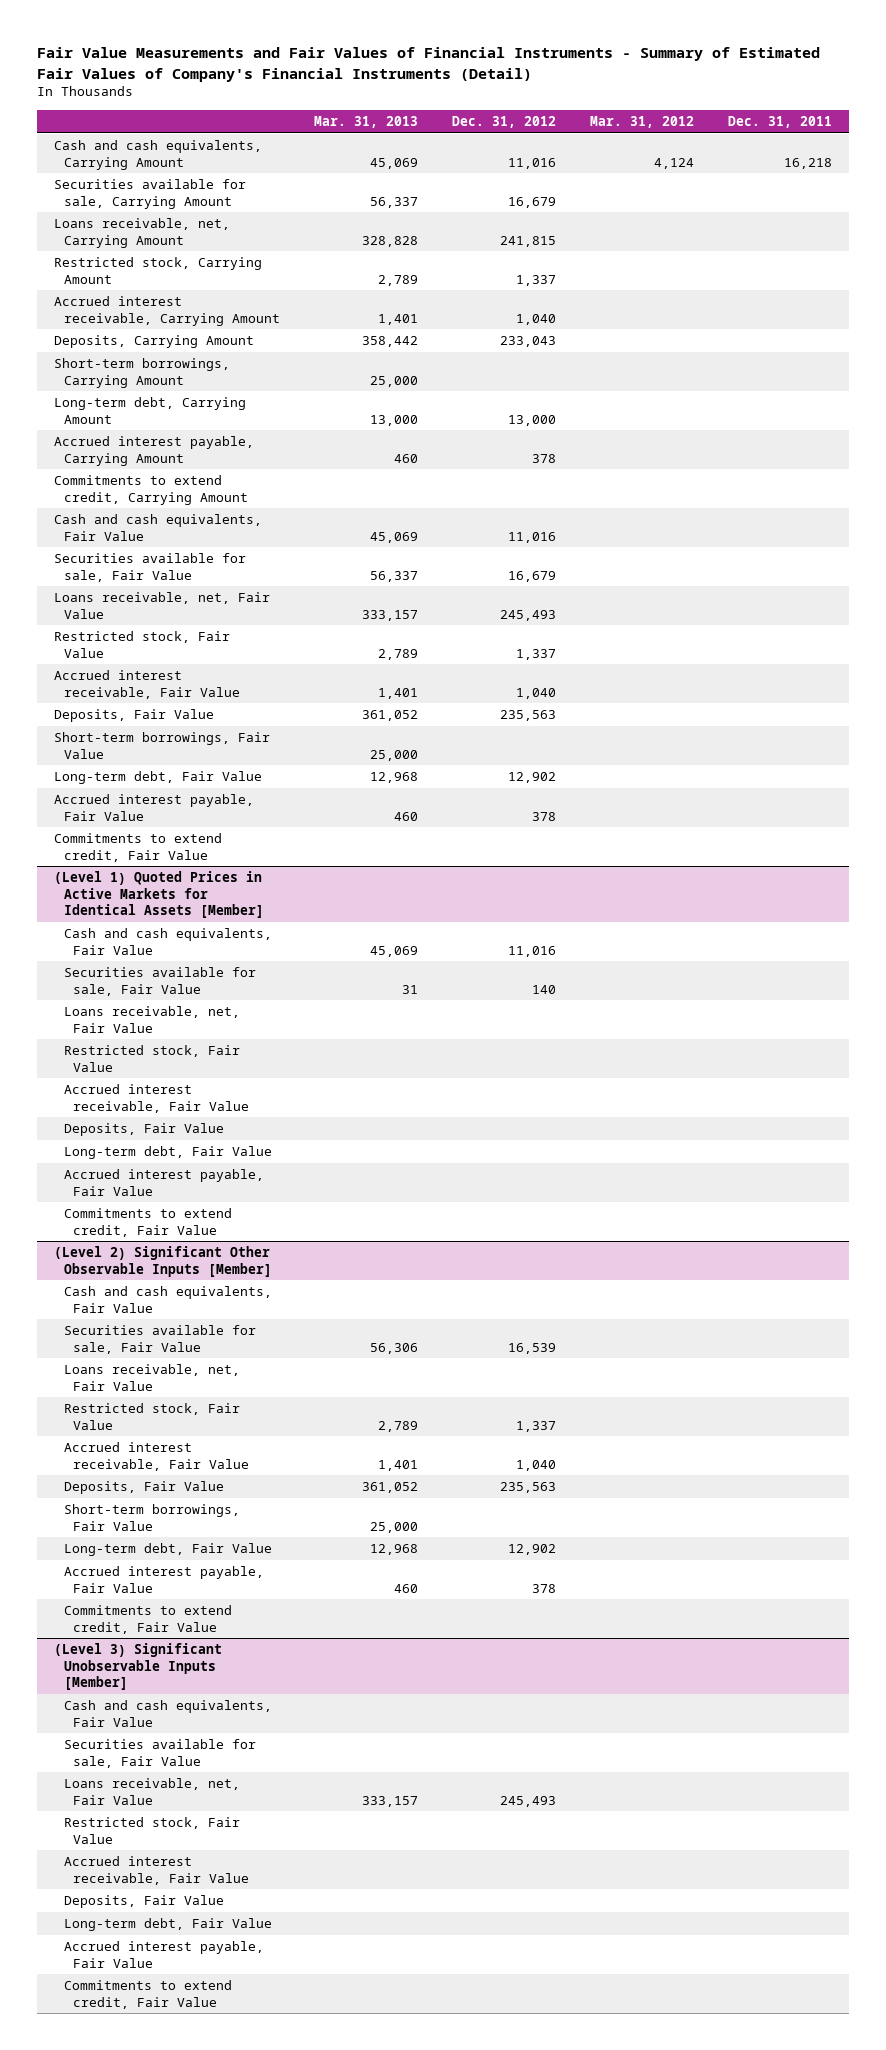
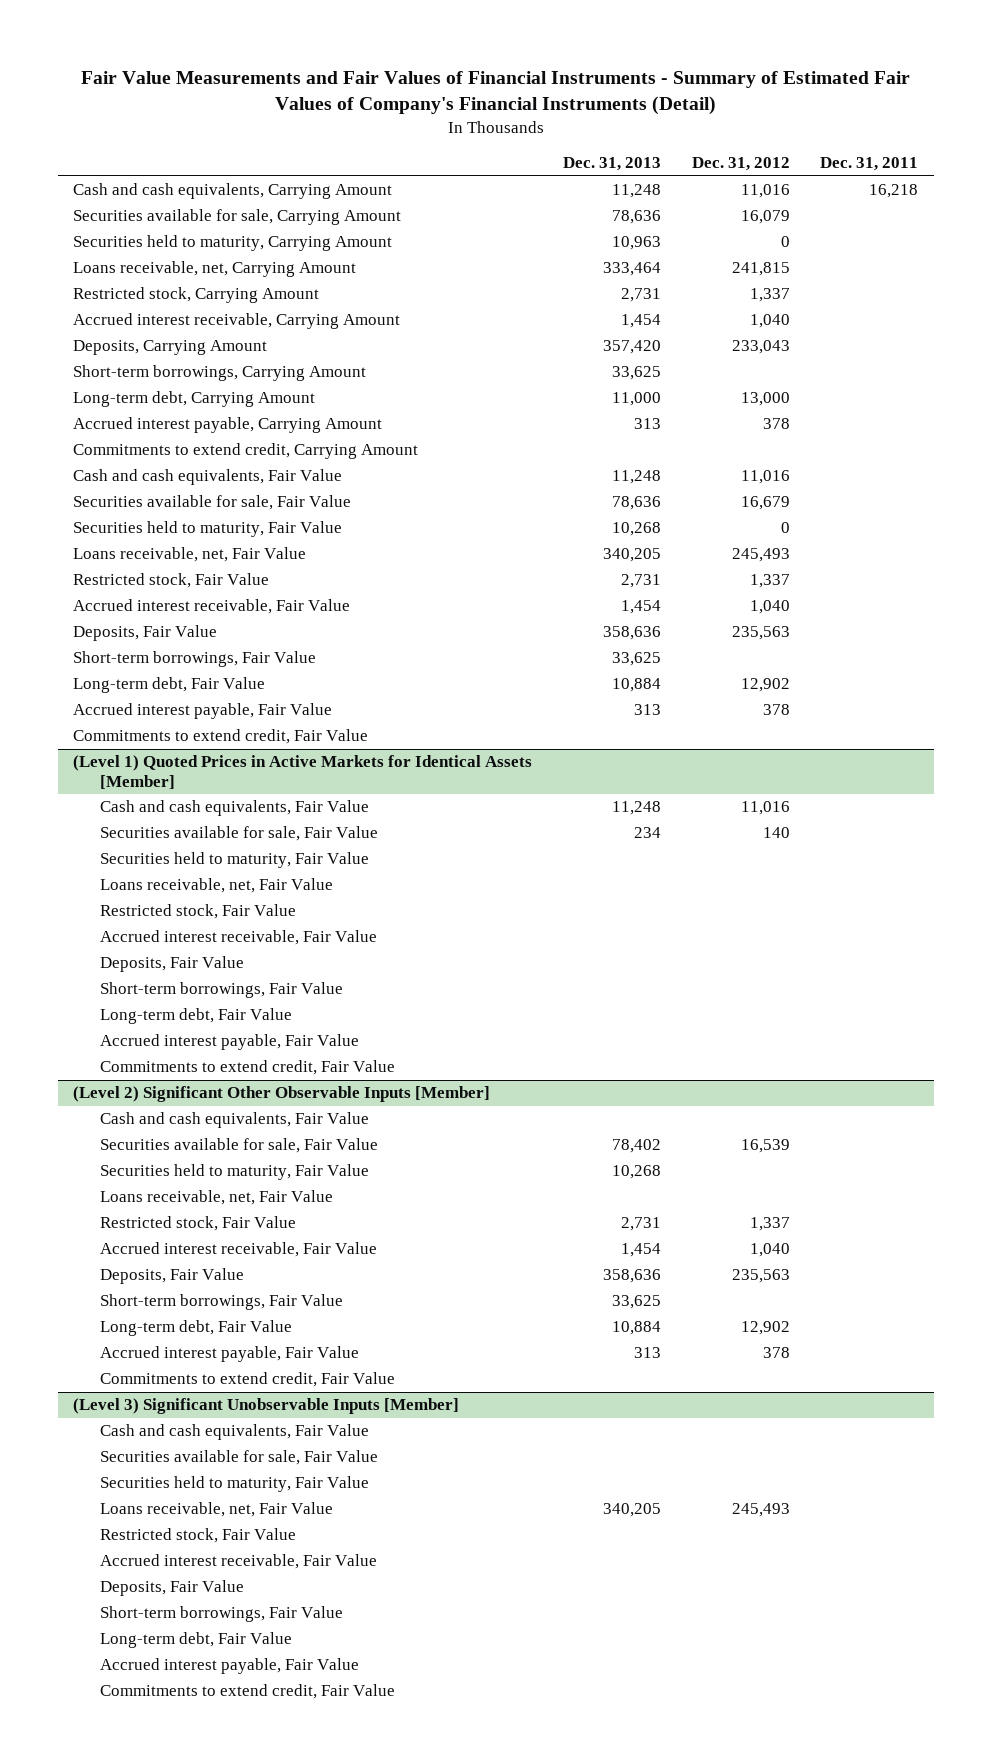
[313,115,418,128] Mar. 31, 2013 -> none
[589,115,694,128] Mar. 31, 2012 -> none
none -> [563,157,662,172] Dec. 31, 2013
[507,196,556,208] 16,679 -> [740,210,790,225] 16,079
none -> [73,235,393,252] Securities held to maturity, Carrying Amount
none -> [73,521,343,538] Securities held to maturity, Fair Value
none -> [99,852,369,869] Securities held to maturity, Fair Value
none -> [99,982,343,999] Short-term borrowings, Fair Value
none -> [99,1164,369,1181] Securities held to maturity, Fair Value
none -> [99,1476,369,1493] Securities held to maturity, Fair Value
none -> [99,1606,343,1623] Short-term borrowings, Fair Value

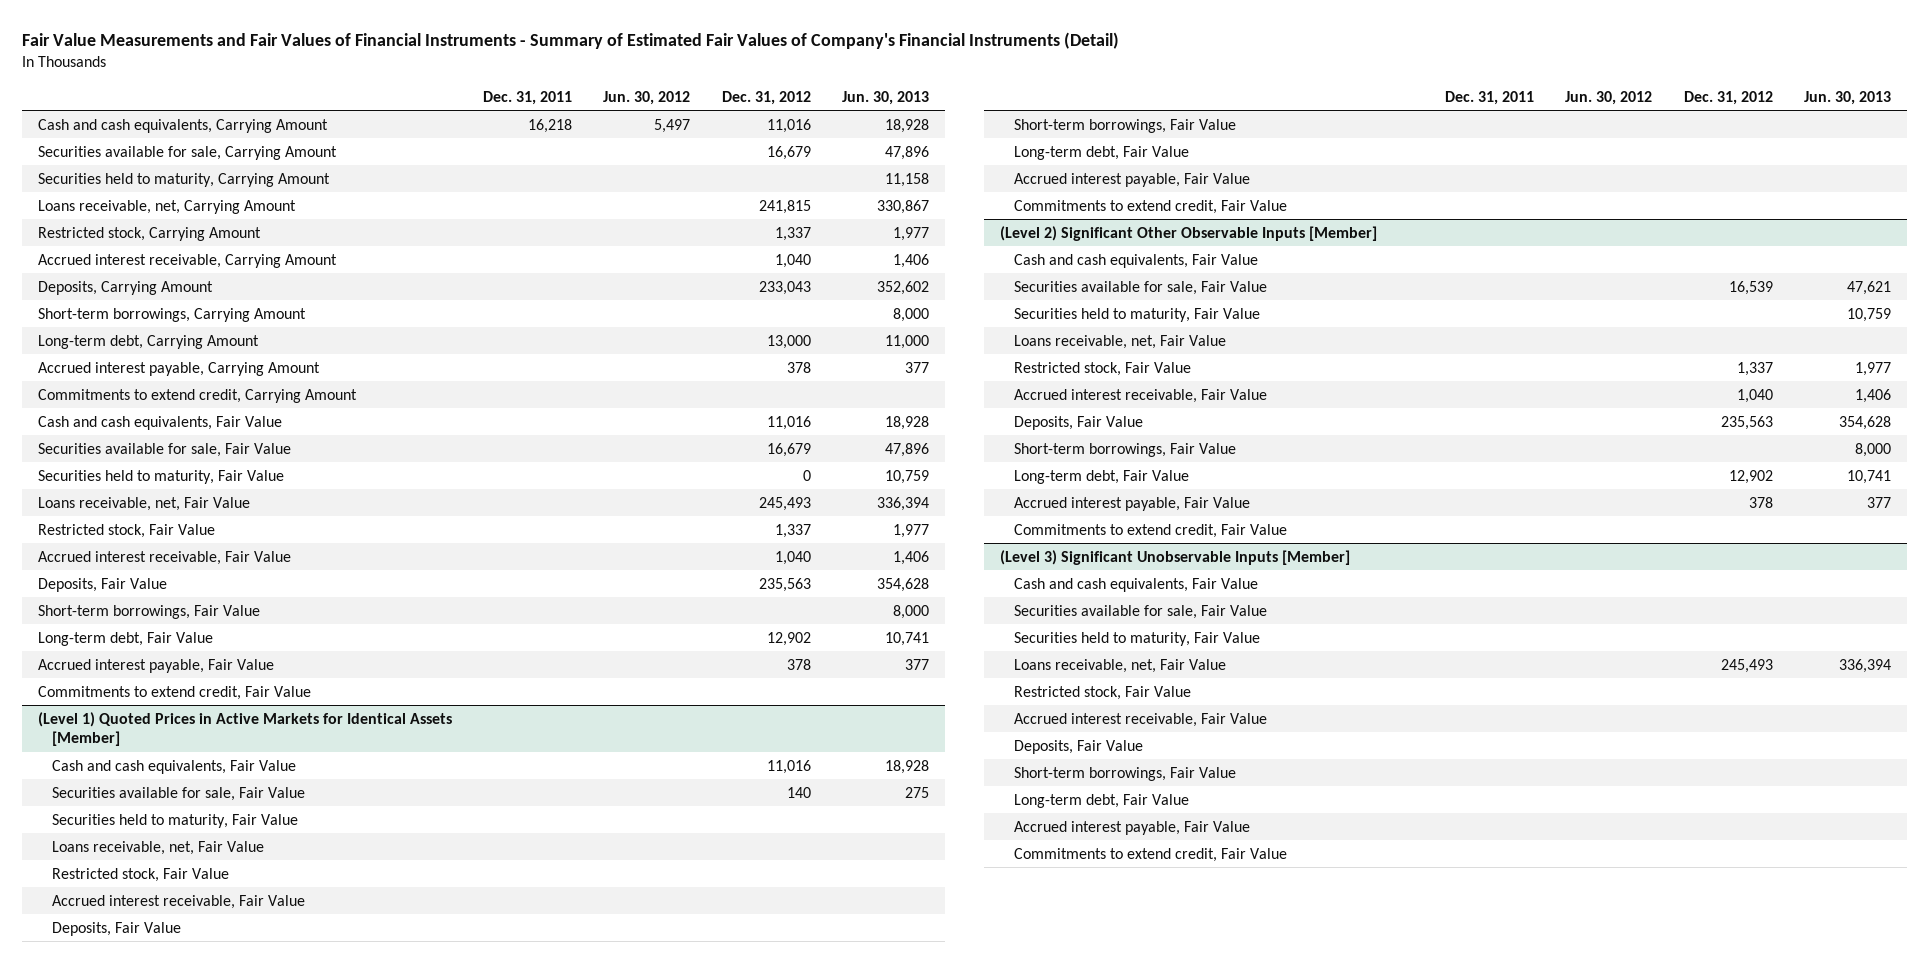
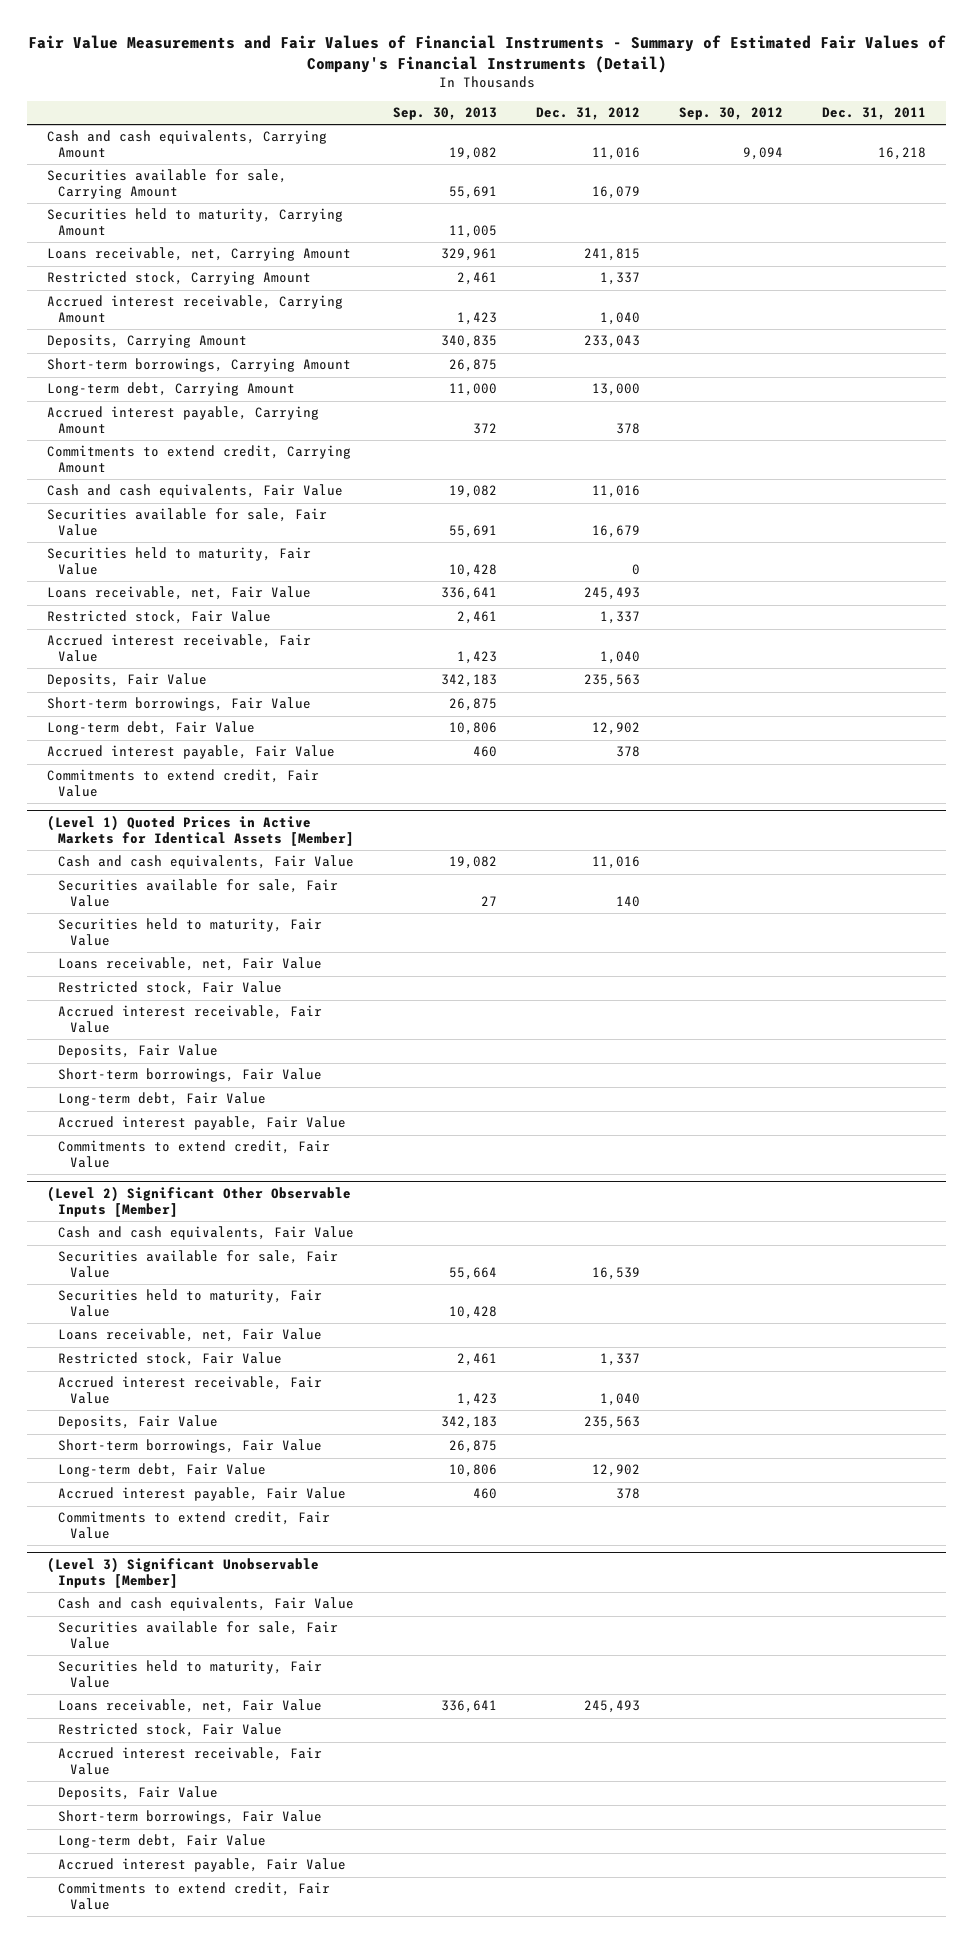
[603,90,691,105] Jun. 30, 2012 -> none
[842,90,930,105] Jun. 30, 2013 -> none
none -> [393,107,498,121] Sep. 30, 2013
none -> [679,107,784,121] Sep. 30, 2012
[766,145,811,160] 16,679 -> [592,185,641,199] 16,079

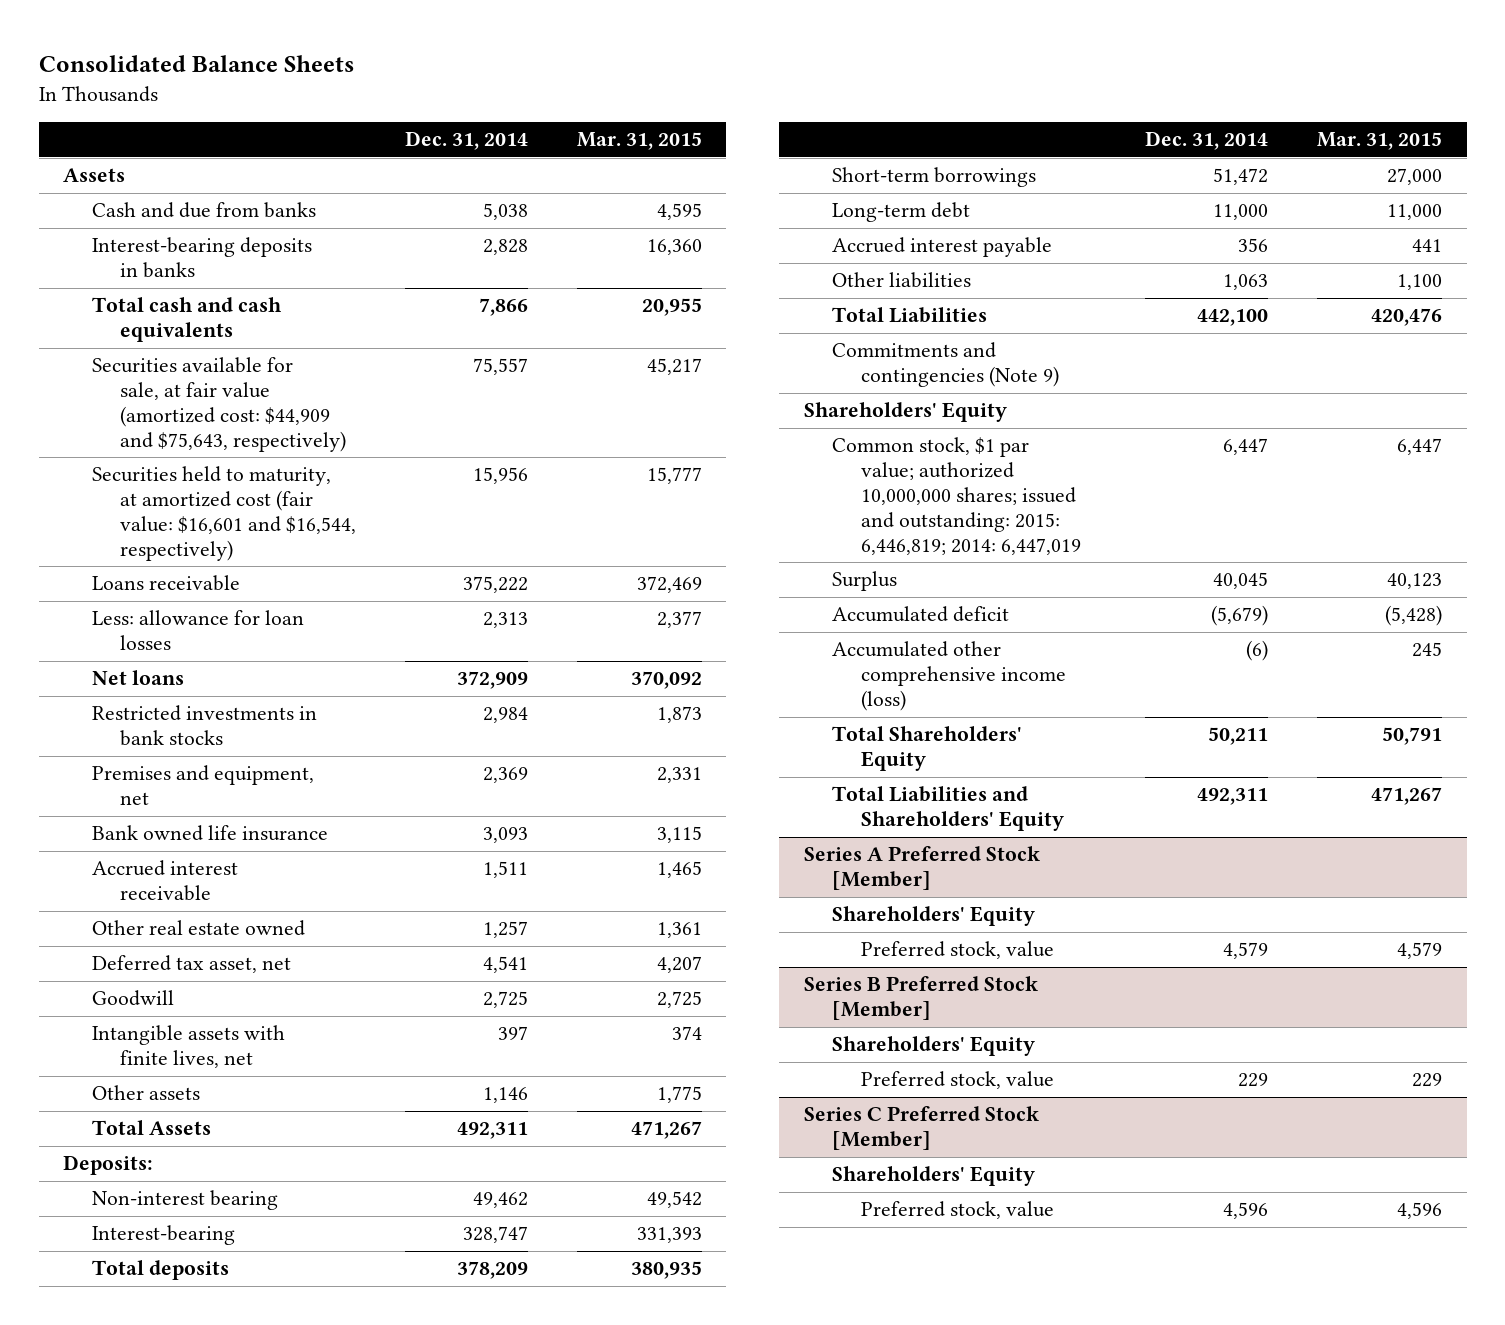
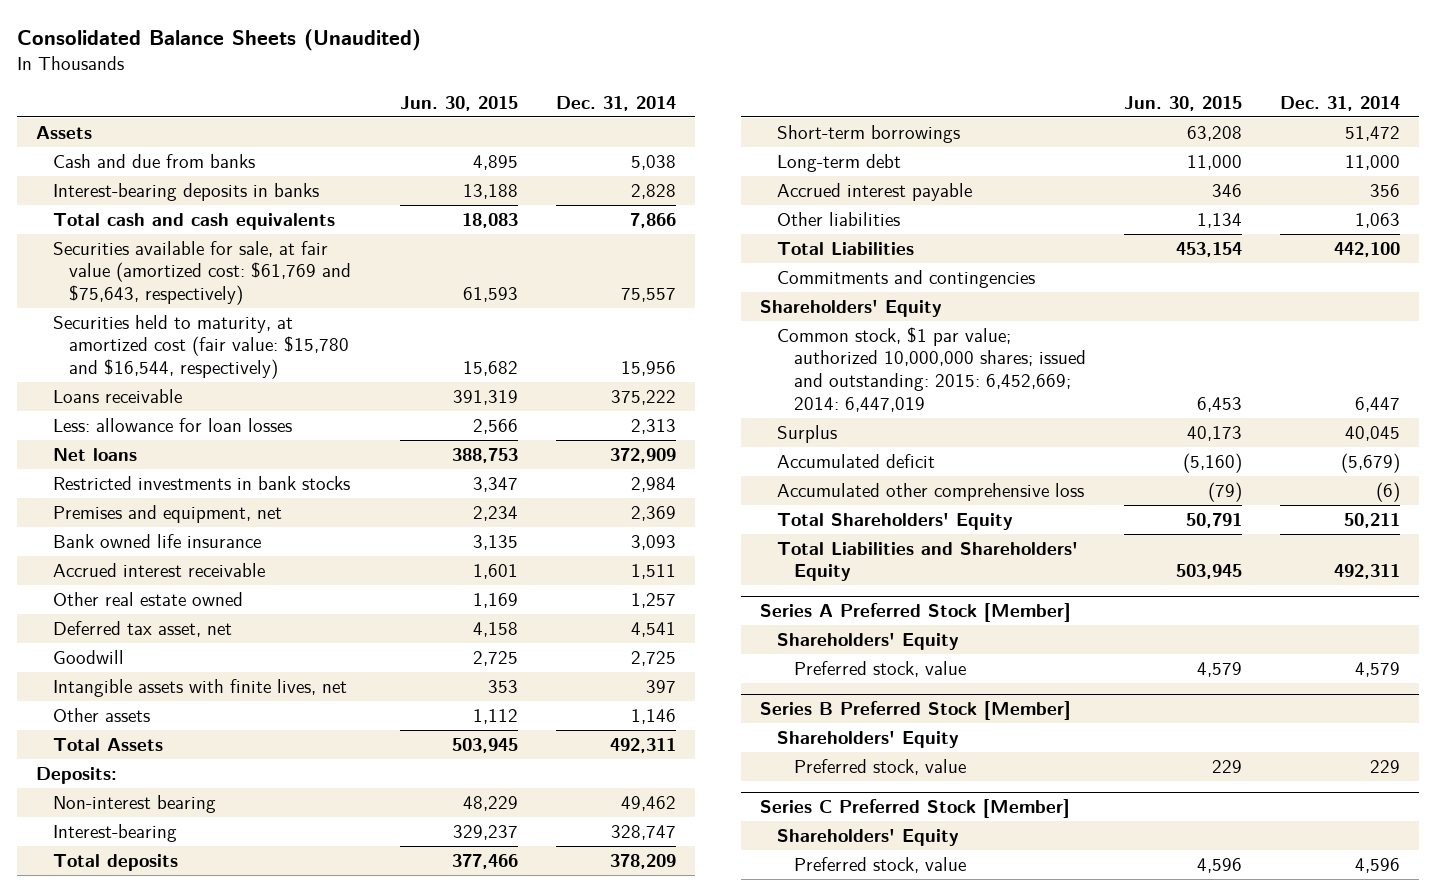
[38,54,354,72] Consolidated Balance Sheets -> [16,29,421,52] Consolidated Balance Sheets (Unaudited)
[576,132,702,151] Mar. 31, 2015 -> none
none -> [399,95,518,111] Jun. 30, 2015
[91,357,347,453] Securities available for sale, at fair value (amortized cost: $44,909 and $75,643, respectively) -> [52,240,352,306] Securities available for sale, at fair value (amortized cost: $61,769 and $75,643, respectively)
[91,466,357,562] Securities held to maturity, at amortized cost (fair value: $16,601 and $16,544, respectively) -> [52,314,350,380] Securities held to maturity, at amortized cost (fair value: $15,780 and $16,544, respectively)
[832,342,1059,388] Commitments and contingencies (Note 9) -> [776,269,1035,288] Commitments and contingencies
[832,437,1081,556] Common stock, $1 par value; authorized 10,000,000 shares; issued and outstanding: 2015: 6,446,819; 2014: 6,447,019 -> [776,326,1086,412] Common stock, $1 par value; authorized 10,000,000 shares; issued and outstanding: 2015: 6,452,669; 2014: 6,447,019
[832,641,1066,712] Accumulated other comprehensive income (loss) -> [776,482,1084,501] Accumulated other comprehensive loss

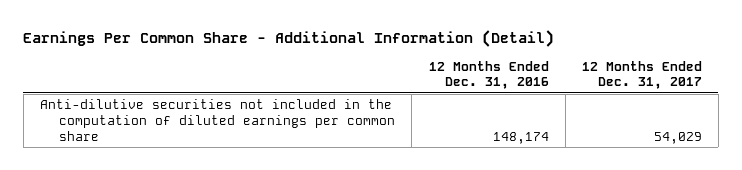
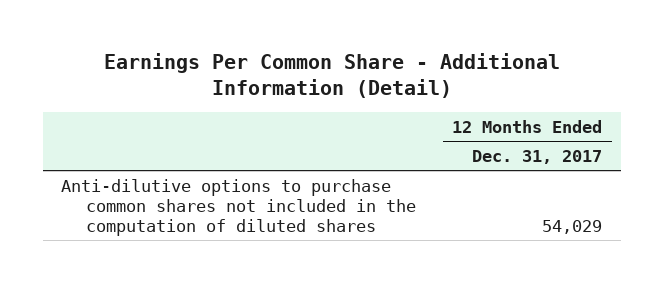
[428,60,549,90] 12 Months Ended Dec. 31, 2016 -> none
[40,99,396,141] Anti-dilutive securities not included in the computation of diluted earnings per common share -> [60,178,416,236] Anti-dilutive options to purchase common shares not included in the computation of diluted shares

